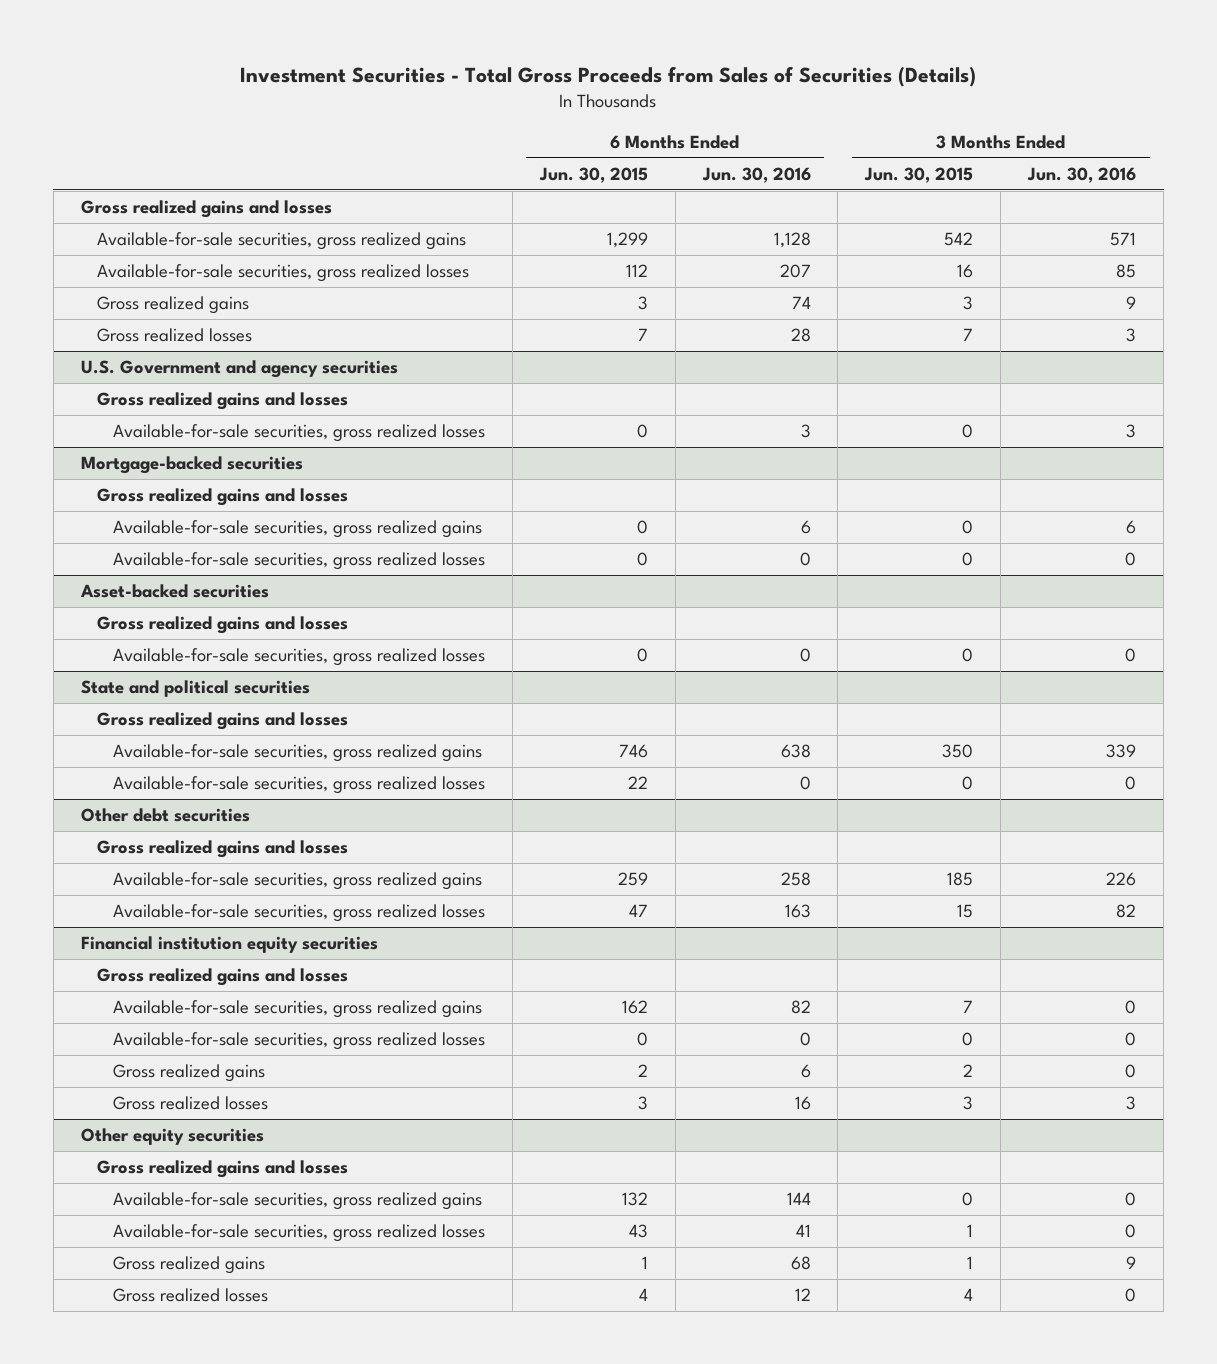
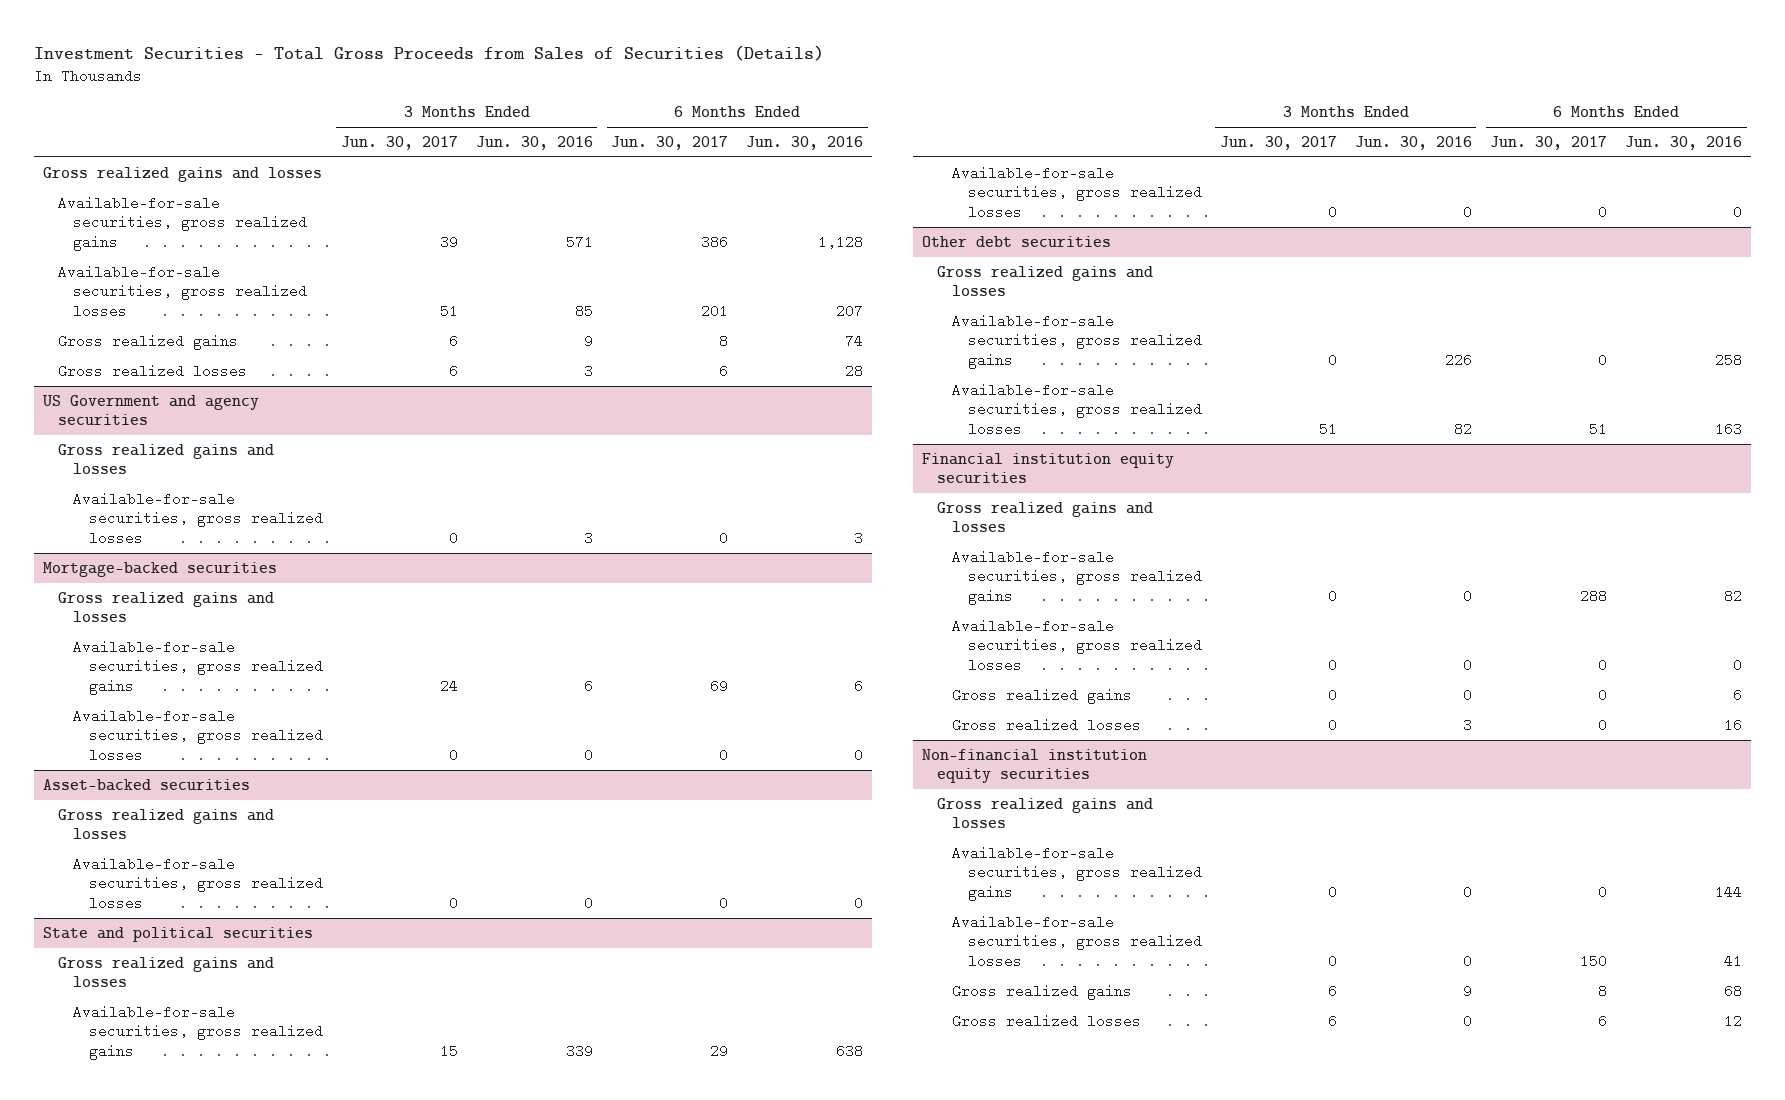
[538,166,648,183] Jun. 30, 2015 -> none
[864,166,974,183] Jun. 30, 2015 -> none
none -> [340,135,458,150] Jun. 30, 2017
none -> [611,135,729,150] Jun. 30, 2017
[80,360,398,379] U.S. Government and agency securities -> [42,394,260,426] US Government and agency securities
[80,1128,264,1146] Other equity securities -> none
none -> [922,748,1148,784] Non-financial institution equity securities

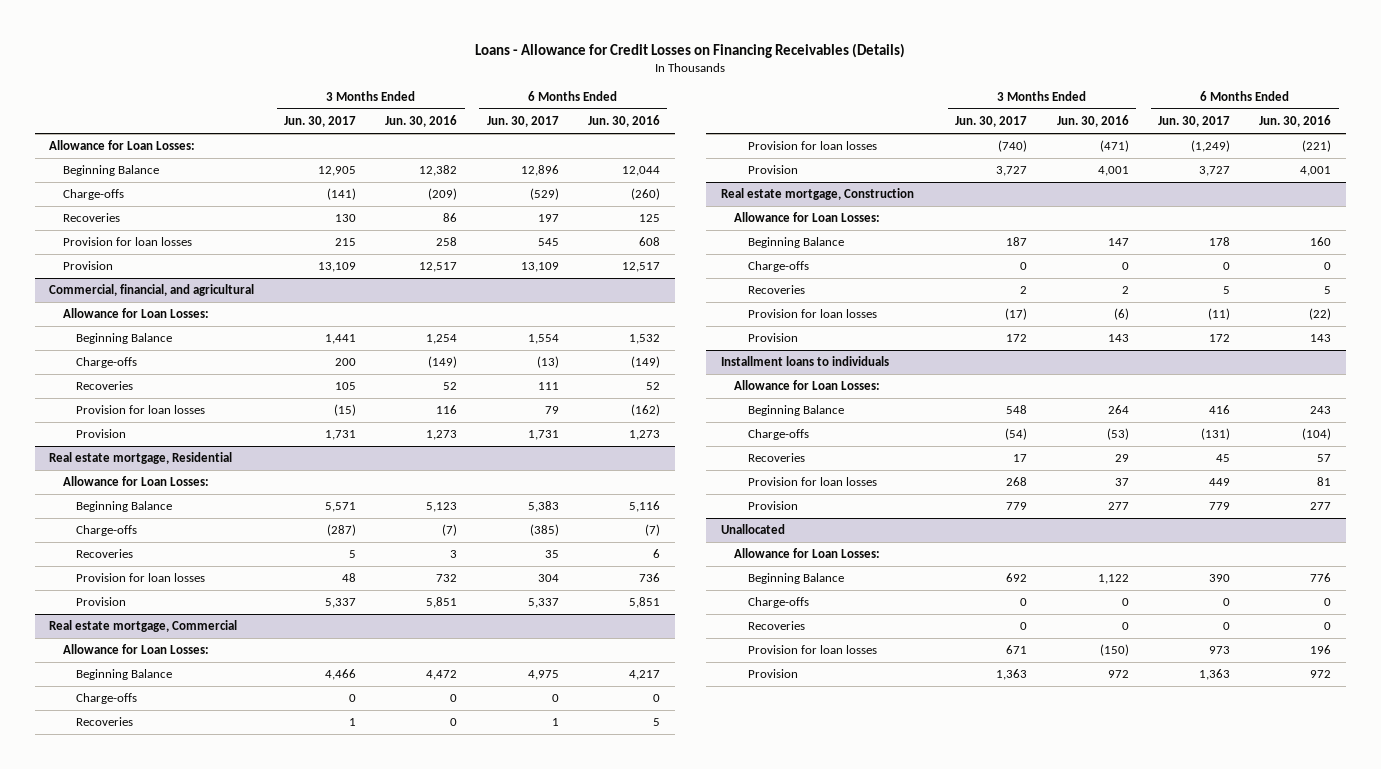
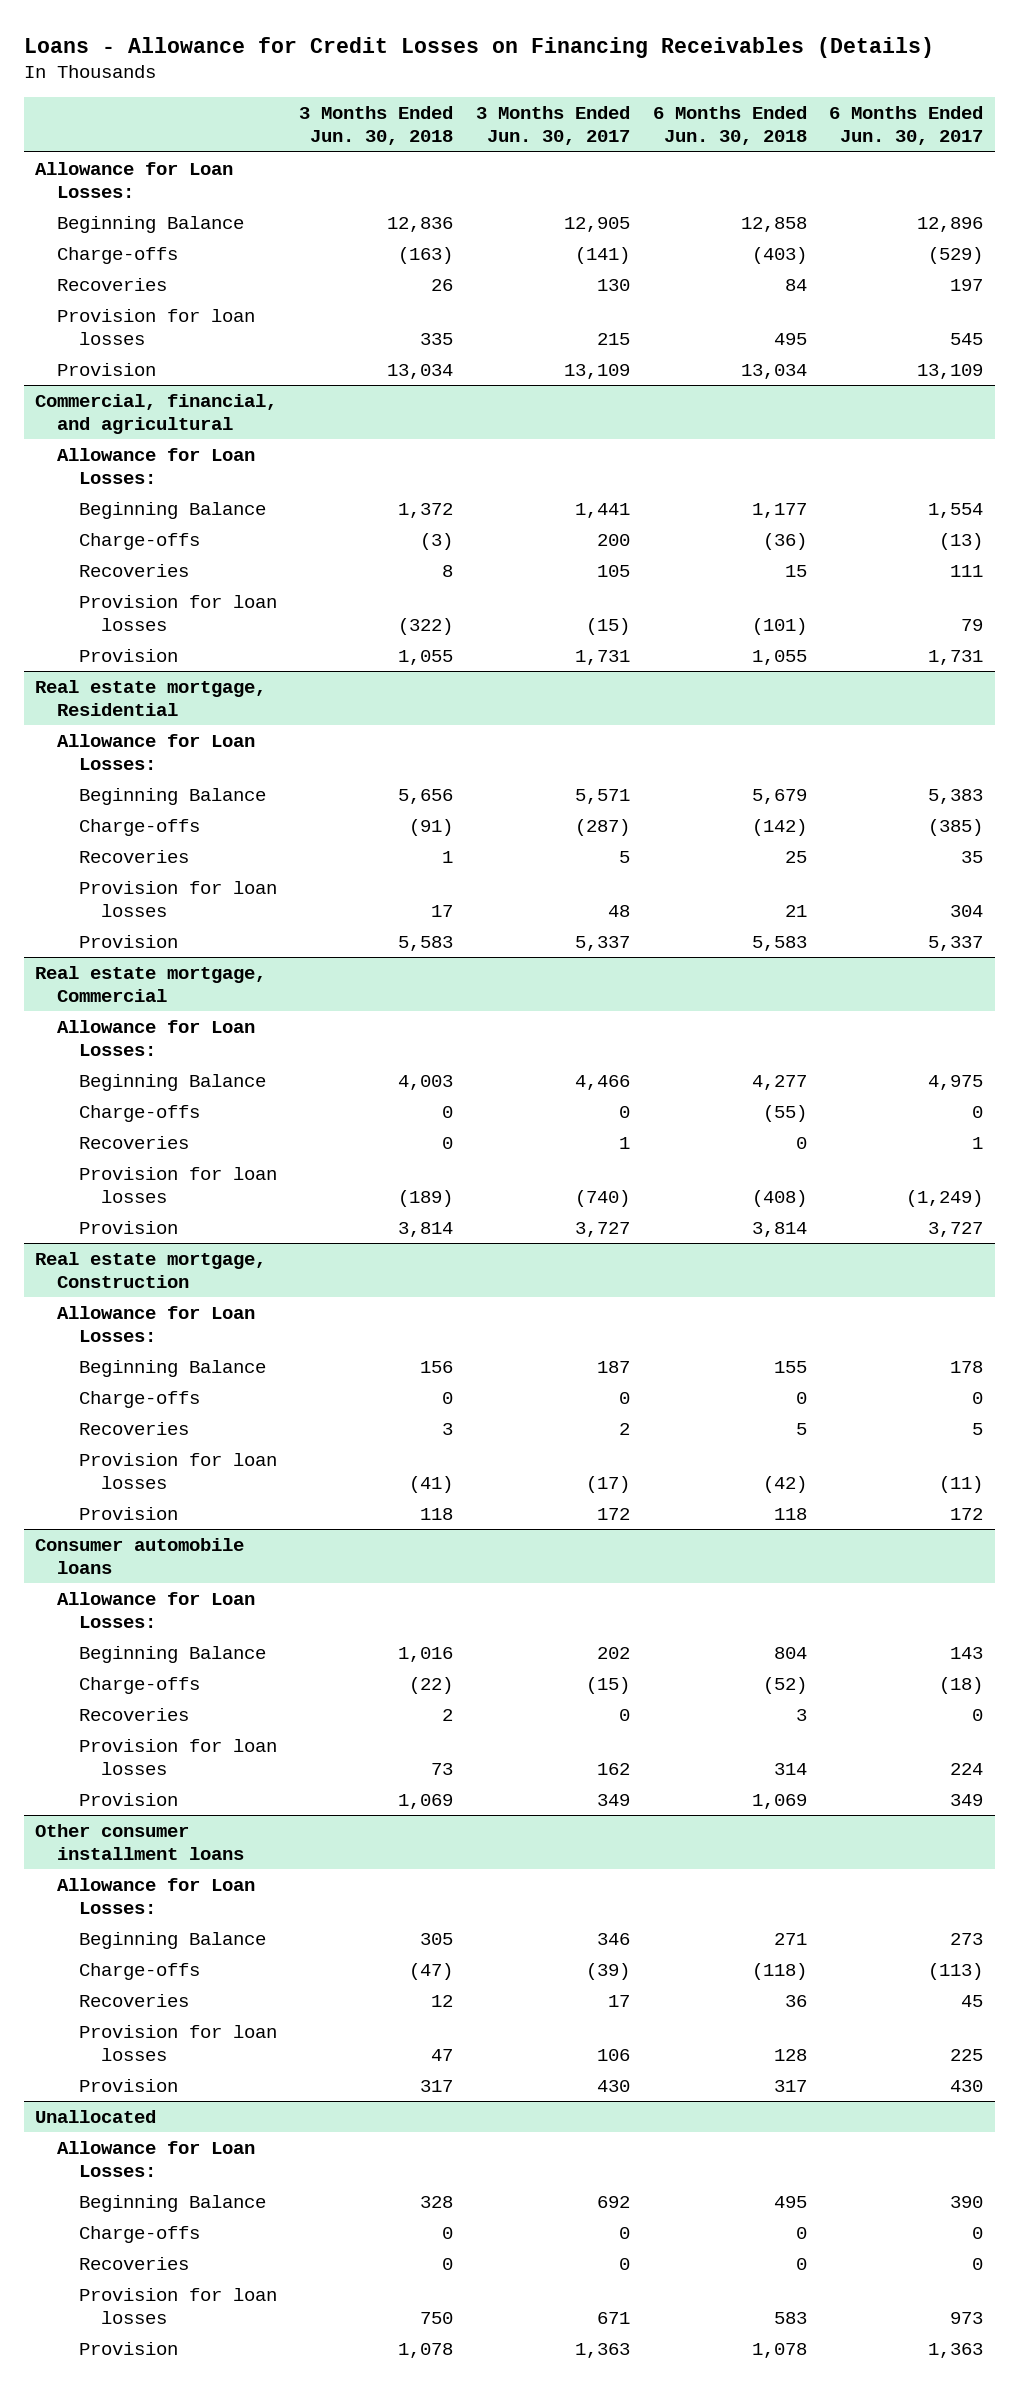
[385,115,458,128] Jun. 30, 2016 -> none
[587,115,660,128] Jun. 30, 2016 -> none
none -> [299,105,454,146] 3 Months Ended Jun. 30, 2018
none -> [652,105,807,146] 6 Months Ended Jun. 30, 2018
[721,356,890,367] Installment loans to individuals -> none
none -> [34,1537,244,1575] Consumer automobile loans
[1006,405,1028,415] 548 -> [597,1646,631,1659] 202
[1209,405,1231,415] 416 -> [950,1646,984,1659] 143
[1005,428,1028,441] (54) -> [586,1676,631,1694] (15)
[1201,428,1231,441] (131) -> [939,1676,984,1694] (18)
none -> [78,1707,189,1721] Recoveries
none -> [78,1738,277,1776] Provision for loan losses
none -> [78,1792,178,1806] Provision
none -> [34,1823,244,1861] Other consumer installment loans
none -> [56,1877,255,1915] Allowance for Loan Losses:
none -> [78,1931,266,1949] Beginning Balance
none -> [78,1962,200,1980] Charge-offs
[1006,477,1028,487] 268 -> [597,2049,631,2062] 106
[1209,478,1231,487] 449 -> [950,2049,984,2062] 225
[1006,502,1028,511] 779 -> [597,2079,631,2092] 430
[1209,502,1231,511] 779 -> [950,2079,984,2092] 430

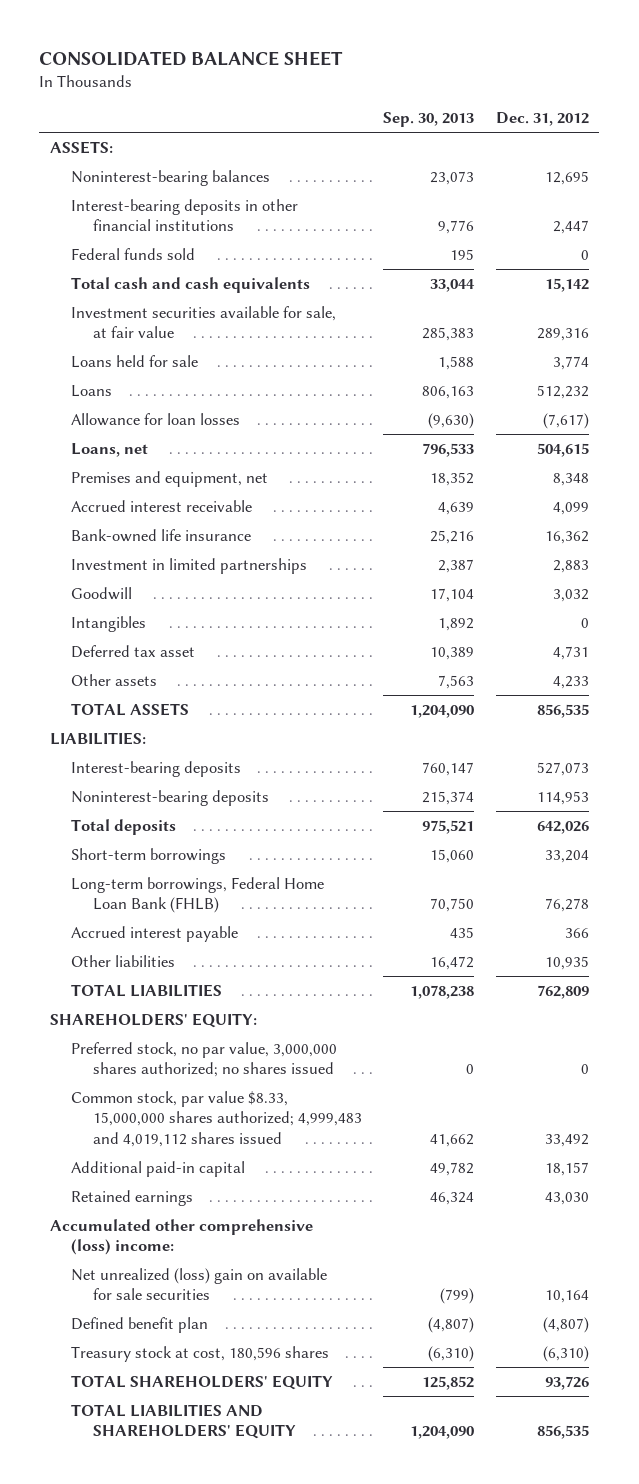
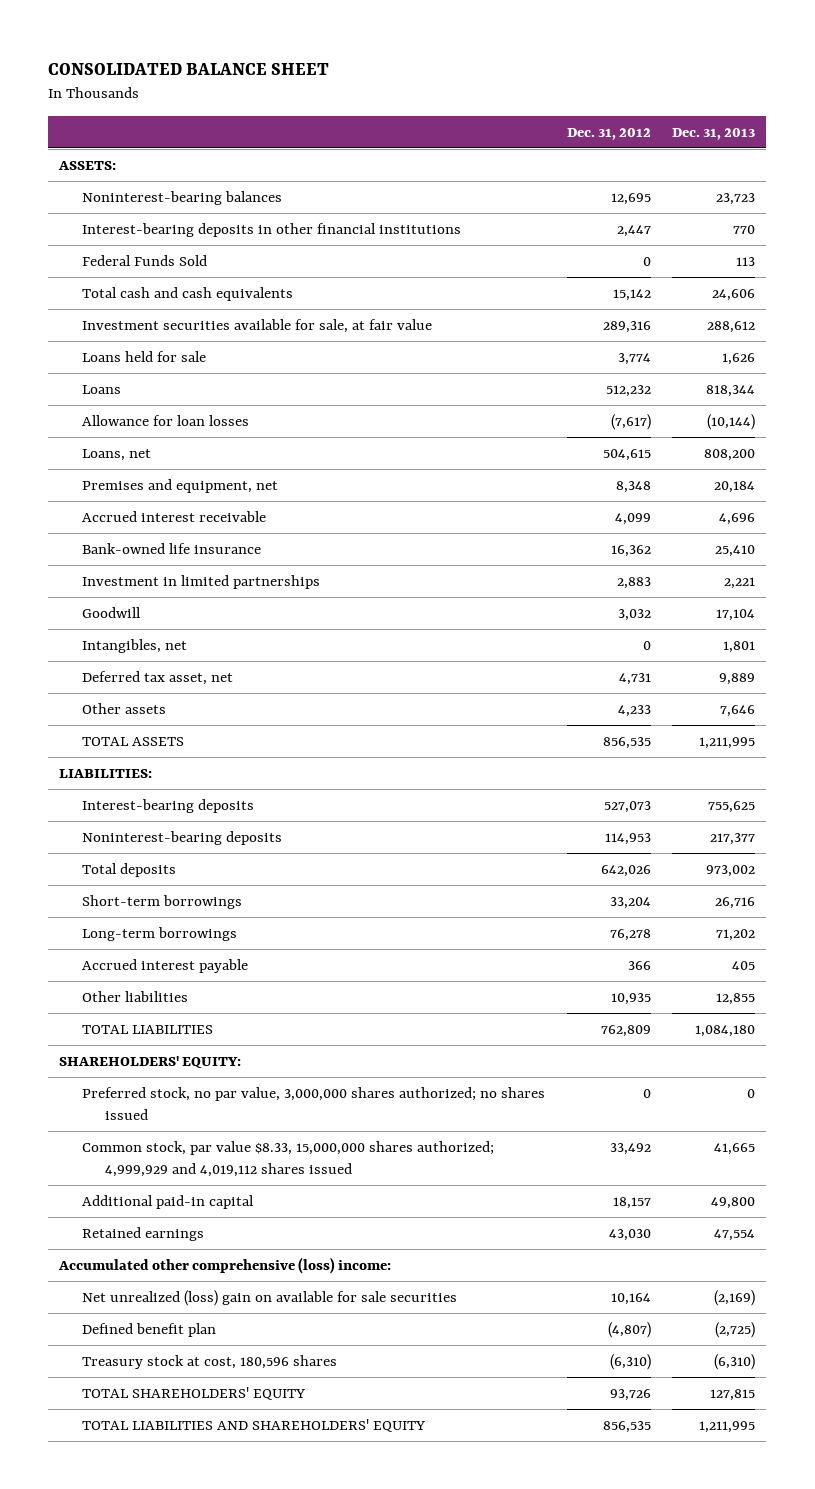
[383,111,475,127] Sep. 30, 2013 -> none
none -> [672,127,756,140] Dec. 31, 2013
[71,247,196,260] Federal funds sold -> [82,255,208,267] Federal Funds Sold
[71,615,147,632] Intangibles -> [82,639,188,654] Intangibles, net
[71,644,196,658] Deferred tax asset -> [82,671,234,686] Deferred tax asset, net
[71,876,325,914] Long-term borrowings, Federal Home Loan Bank (FHLB) -> [82,927,238,942] Long-term borrowings
[71,1090,362,1147] Common stock, par value $8.33, 15,000,000 shares authorized; 4,999,483 and 4,019,112 shares issued -> [82,1141,495,1177] Common stock, par value $8.33, 15,000,000 shares authorized; 4,999,929 and 4,019,112 shares issued

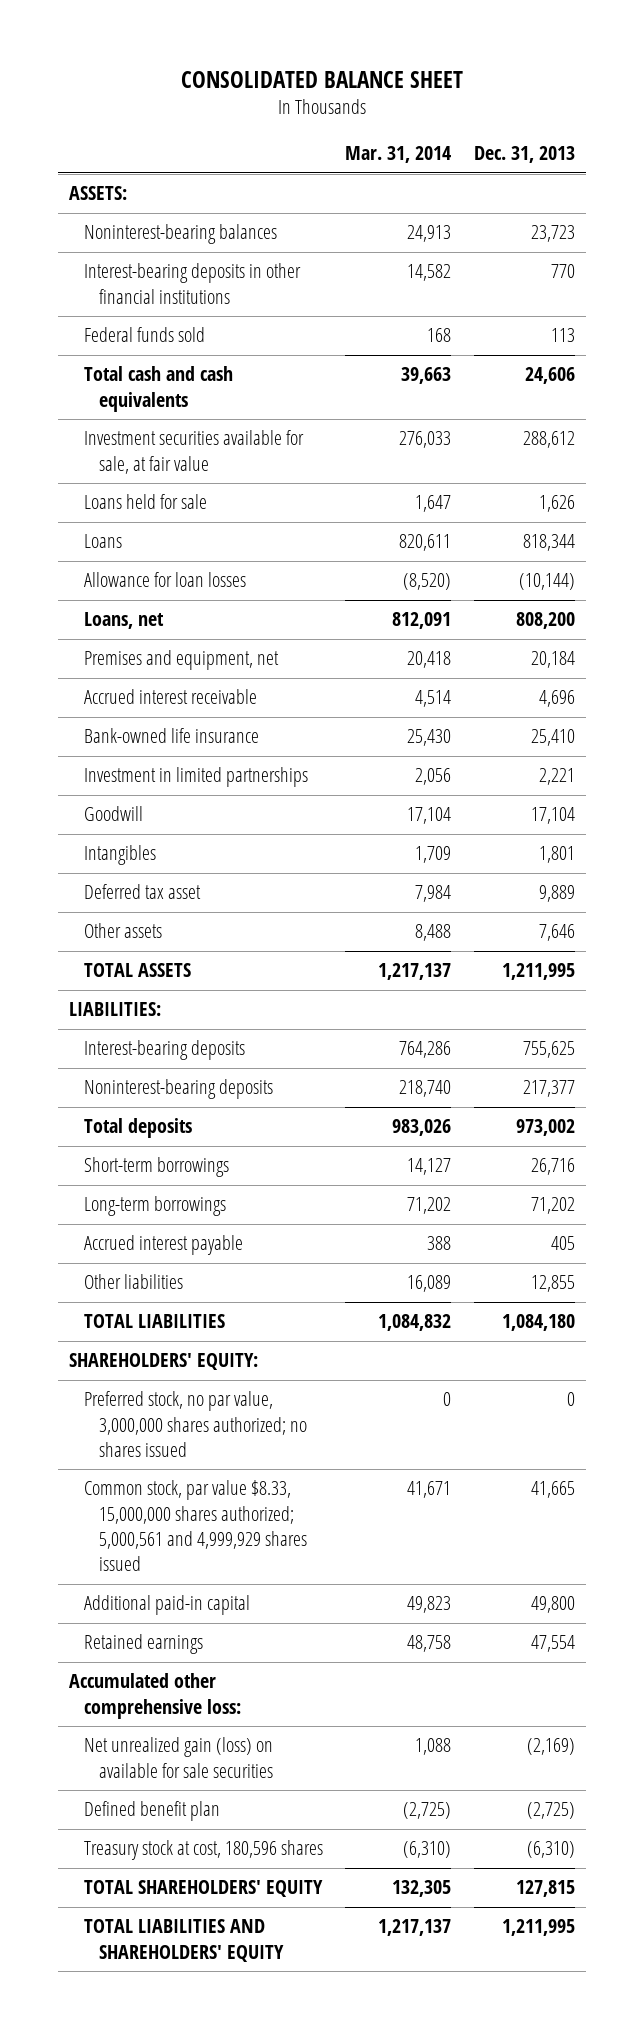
[566,127,651,140] Dec. 31, 2012 -> none
none -> [345,146,452,164] Mar. 31, 2014
[82,255,208,267] Federal Funds Sold -> [83,327,205,343] Federal funds sold
[82,639,188,654] Intangibles, net -> [83,845,156,866] Intangibles
[82,671,234,686] Deferred tax asset, net -> [83,884,201,900] Deferred tax asset
[82,1141,495,1177] Common stock, par value $8.33, 15,000,000 shares authorized; 4,999,929 and 4,019,112 shares issued -> [83,1480,307,1572] Common stock, par value $8.33, 15,000,000 shares authorized; 5,000,561 and 4,999,929 shares issued
[58,1257,392,1275] Accumulated other comprehensive (loss) income: -> [69,1673,241,1719] Accumulated other comprehensive loss:
[82,1290,458,1307] Net unrealized (loss) gain on available for sale securities -> [83,1737,273,1778] Net unrealized gain (loss) on available for sale securities

